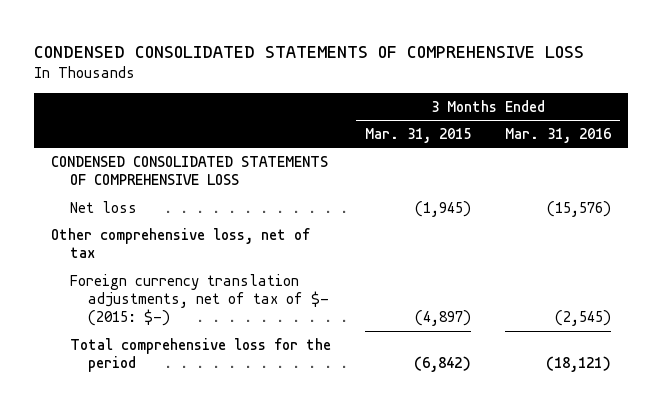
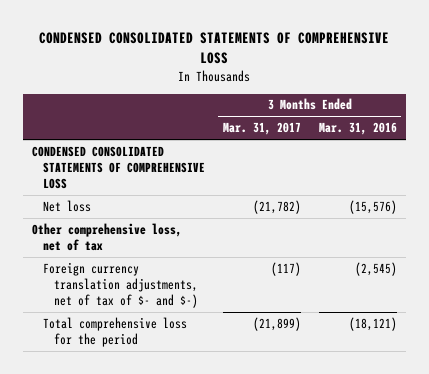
[364,128,471,144] Mar. 31, 2015 -> none
none -> [222,122,301,136] Mar. 31, 2017
[69,273,330,327] Foreign currency translation adjustments, net of tax of $- (2015: $-) -> [43,261,199,309] Foreign currency translation adjustments, net of tax of $- and $-)

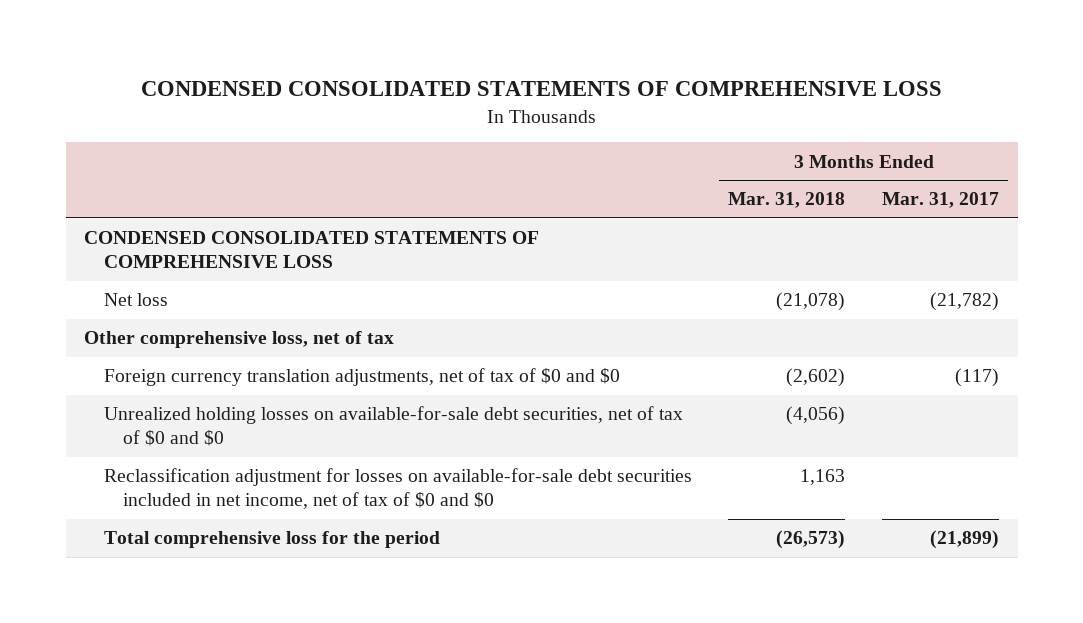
[318,122,397,136] Mar. 31, 2016 -> none
none -> [728,192,846,209] Mar. 31, 2018
[43,261,199,309] Foreign currency translation adjustments, net of tax of $- and $-) -> [103,368,620,387] Foreign currency translation adjustments, net of tax of $0 and $0
none -> [103,406,683,447] Unrealized holding losses on available-for-sale debt securities, net of tax of $0 and $0
none -> [103,468,692,510] Reclassification adjustment for losses on available-for-sale debt securities included in net income, net of tax of $0 and $0

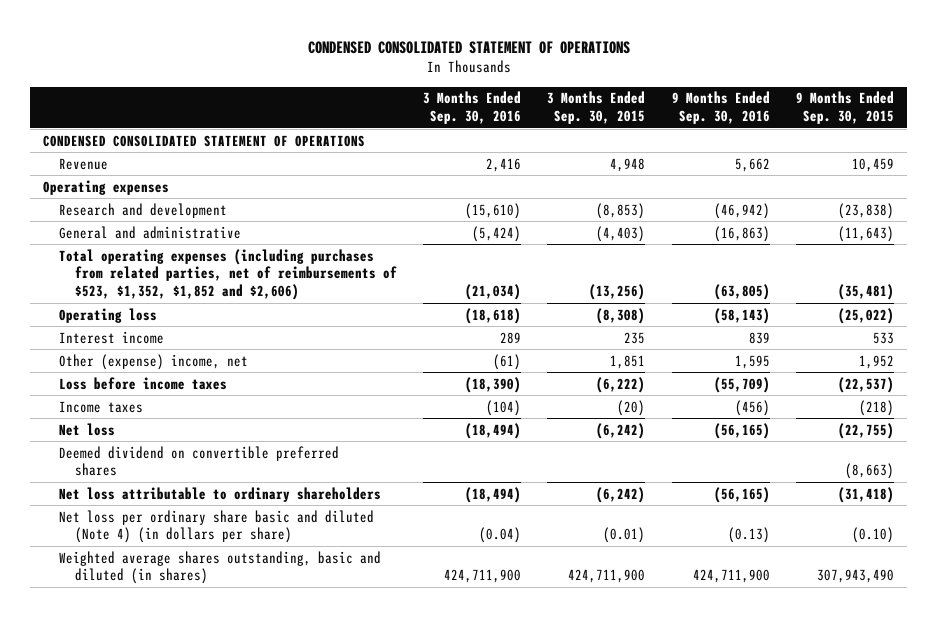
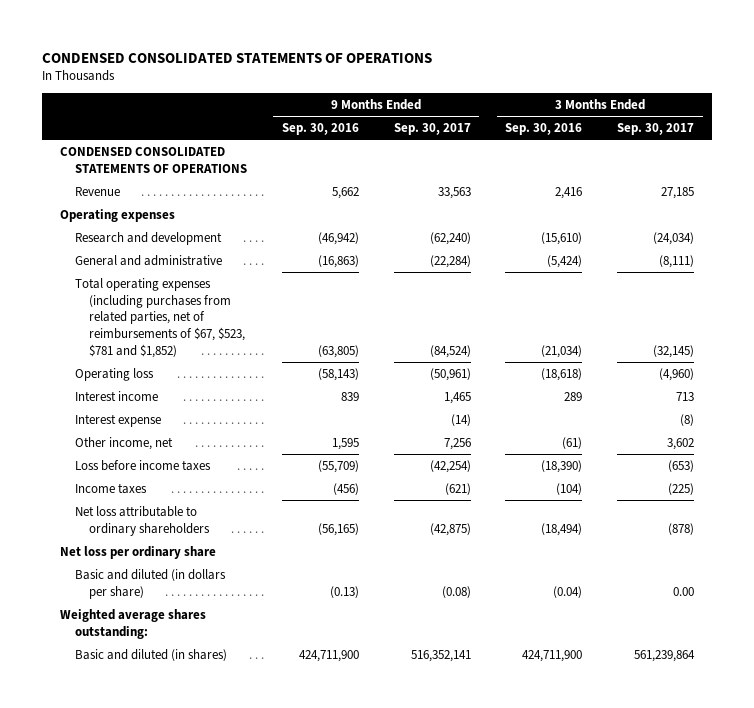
[307,40,630,54] CONDENSED CONSOLIDATED STATEMENT OF OPERATIONS -> [42,52,433,63] CONDENSED CONSOLIDATED STATEMENTS OF OPERATIONS
[547,91,646,125] 3 Months Ended Sep. 30, 2015 -> none
[795,91,894,125] 9 Months Ended Sep. 30, 2015 -> none
none -> [393,123,471,136] Sep. 30, 2017
none -> [617,123,695,136] Sep. 30, 2017
[43,134,366,147] CONDENSED CONSOLIDATED STATEMENT OF OPERATIONS -> [59,146,247,173] CONDENSED CONSOLIDATED STATEMENTS OF OPERATIONS
[58,248,397,301] Total operating expenses (including purchases from related parties, net of reimbursements of $523, $1,352, $1,852 and $2,606) -> [74,277,246,358] Total operating expenses (including purchases from related parties, net of reimbursements of $67, $523, $781 and $1,852)
none -> [74,413,161,427] Interest expense
[58,353,248,370] Other (expense) income, net -> [74,436,173,450] Other income, net
[58,422,115,436] Net loss -> none
[58,445,339,477] Deemed dividend on convertible preferred shares -> none
none -> [59,545,216,559] Net loss per ordinary share
[58,509,374,544] Net loss per ordinary share basic and diluted (Note 4) (in dollars per share) -> [74,568,226,599] Basic and diluted (in dollars per share)
none -> [59,608,206,639] Weighted average shares outstanding:
[58,550,381,585] Weighted average shares outstanding, basic and diluted (in shares) -> [74,648,227,661] Basic and diluted (in shares)

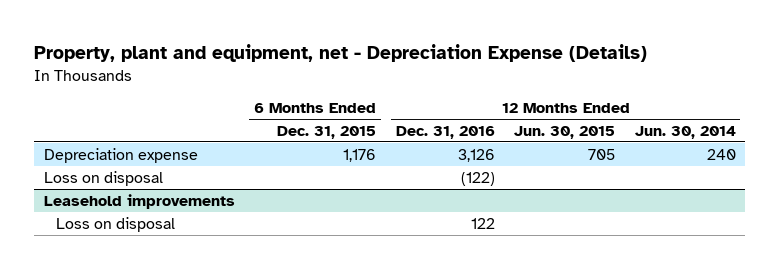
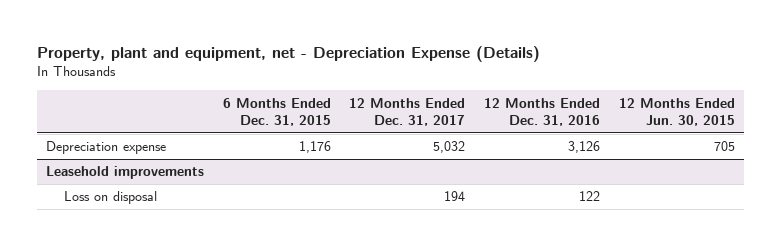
[634,125,736,139] Jun. 30, 2014 -> none
none -> [349,97,466,127] 12 Months Ended Dec. 31, 2017
[43,170,163,186] Loss on disposal -> none

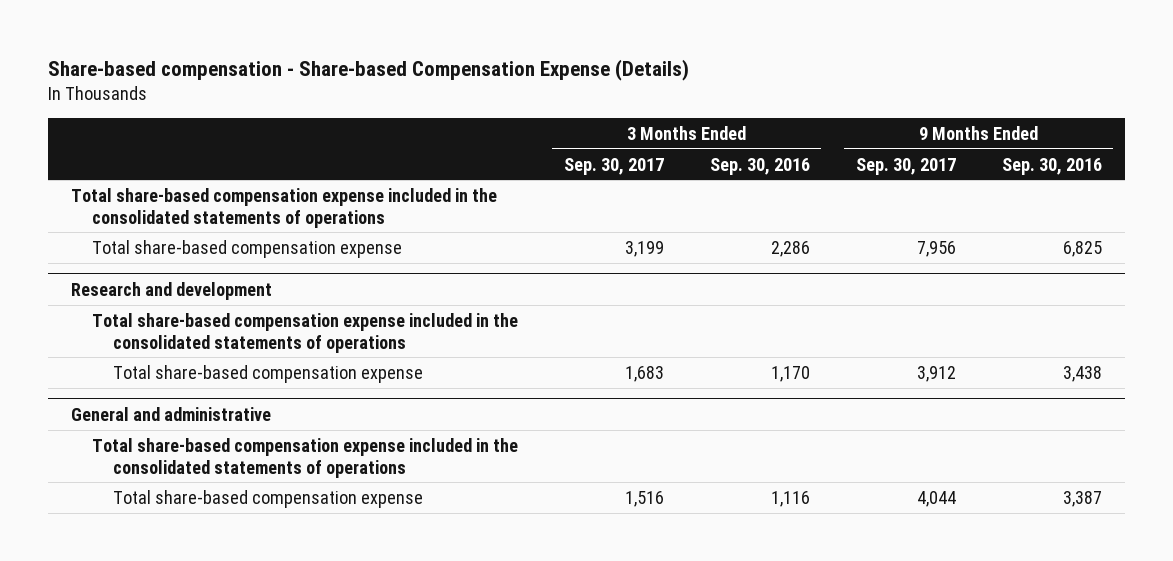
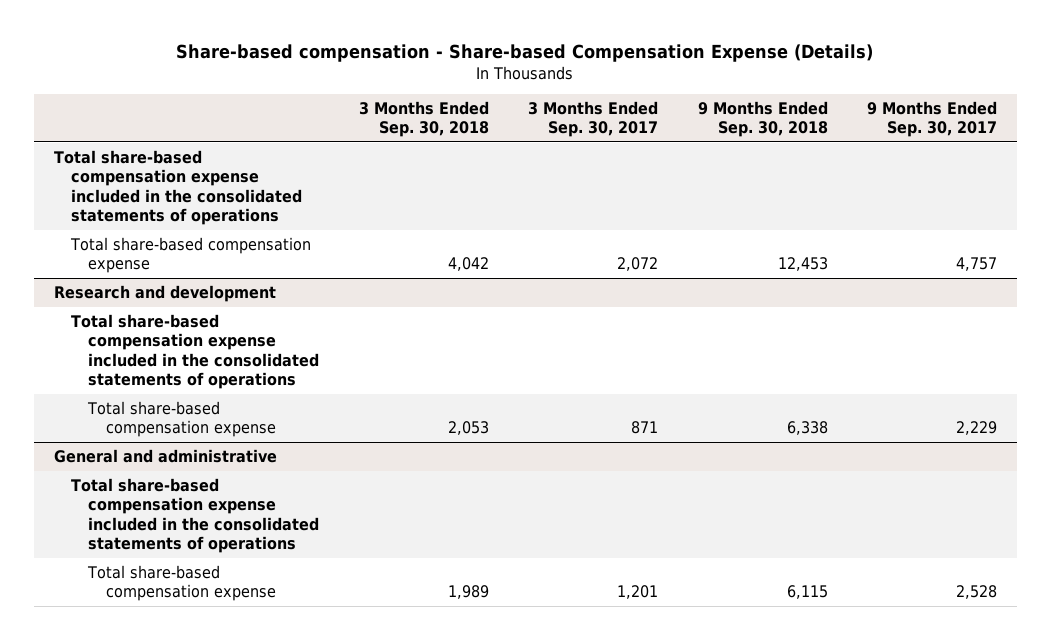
[709,157,810,175] Sep. 30, 2016 -> none
[1001,157,1102,175] Sep. 30, 2016 -> none
none -> [358,100,489,138] 3 Months Ended Sep. 30, 2018
none -> [697,100,828,138] 9 Months Ended Sep. 30, 2018
[624,240,664,257] 3,199 -> [617,257,659,272] 2,072
[916,240,956,257] 7,956 -> [956,257,998,272] 4,757
[624,365,664,382] 1,683 -> [631,421,659,435] 871
[916,365,956,382] 3,912 -> [956,421,998,436] 2,229
[624,490,664,507] 1,516 -> [617,585,659,600] 1,201
[916,490,956,507] 4,044 -> [956,585,998,600] 2,528

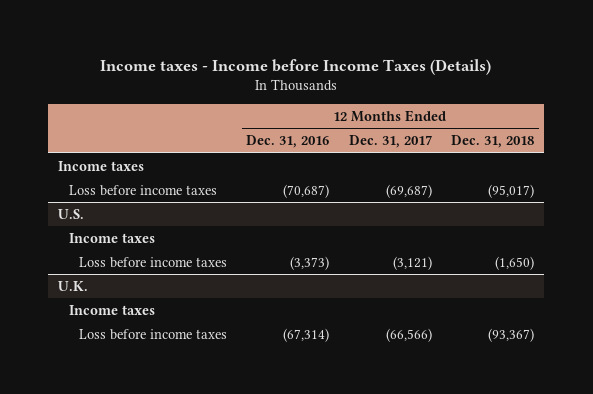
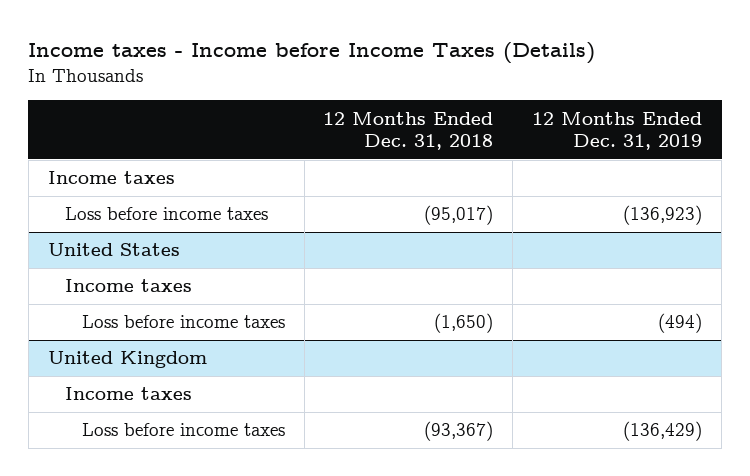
[246,135,330,149] Dec. 31, 2016 -> none
[348,135,432,149] Dec. 31, 2017 -> none
none -> [532,111,703,151] 12 Months Ended Dec. 31, 2019
[58,208,85,219] U.S. -> [47,243,180,257] United States
[58,280,89,291] U.K. -> [47,351,207,369] United Kingdom

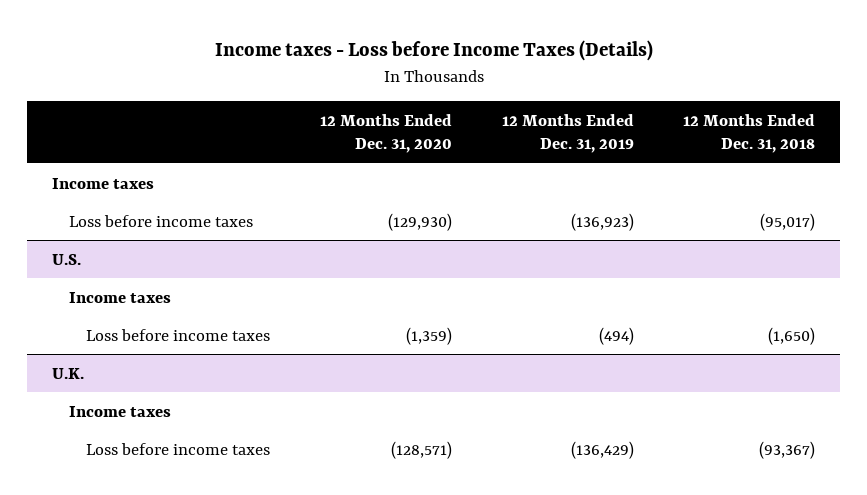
[28,41,596,64] Income taxes - Income before Income Taxes (Details) -> [214,40,653,62] Income taxes - Loss before Income Taxes (Details)
none -> [319,113,452,153] 12 Months Ended Dec. 31, 2020
[47,243,180,257] United States -> [51,253,81,265] U.S.
[47,351,207,369] United Kingdom -> [51,367,84,379] U.K.

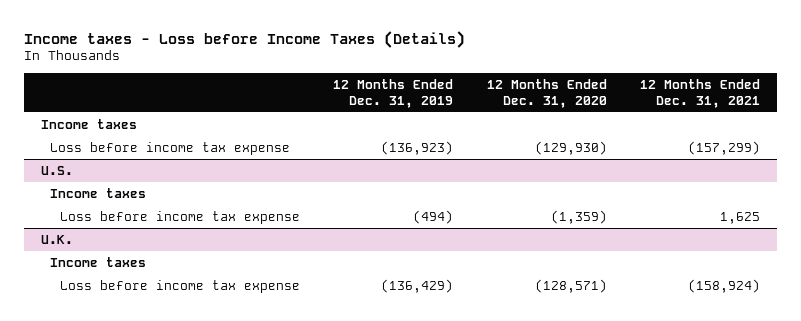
[683,113,816,153] 12 Months Ended Dec. 31, 2018 -> none
none -> [639,78,760,108] 12 Months Ended Dec. 31, 2021
[69,214,254,227] Loss before income taxes -> [50,141,291,155] Loss before income tax expense
[86,328,271,341] Loss before income taxes -> [59,210,300,224] Loss before income tax expense
[86,442,271,455] Loss before income taxes -> [59,279,300,293] Loss before income tax expense

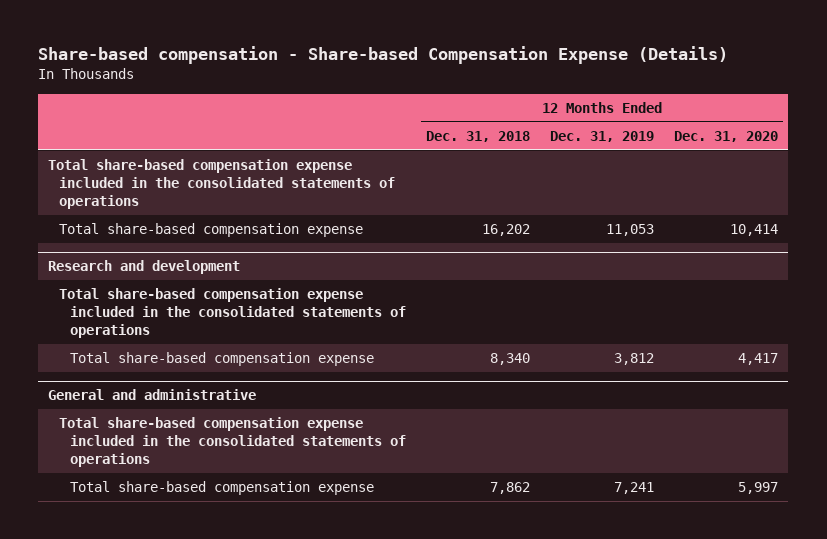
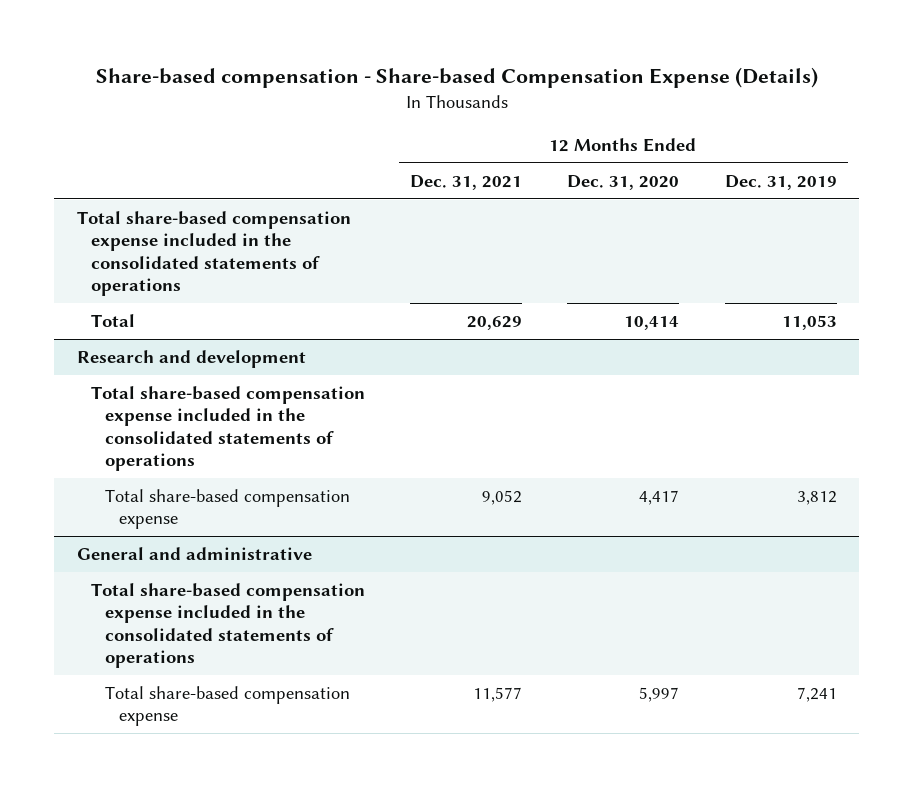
[425,130,530,142] Dec. 31, 2018 -> none
none -> [410,174,523,190] Dec. 31, 2021
[58,223,363,238] Total share-based compensation expense -> [90,314,135,328] Total

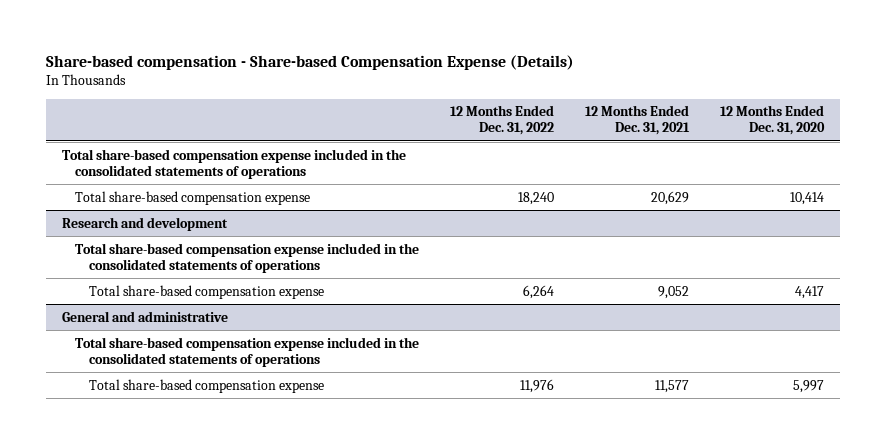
[724,174,837,190] Dec. 31, 2019 -> none
none -> [450,105,555,136] 12 Months Ended Dec. 31, 2022
[90,314,135,328] Total -> [75,190,311,205] Total share-based compensation expense

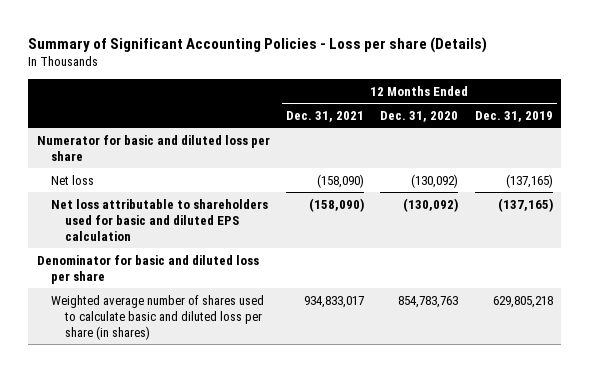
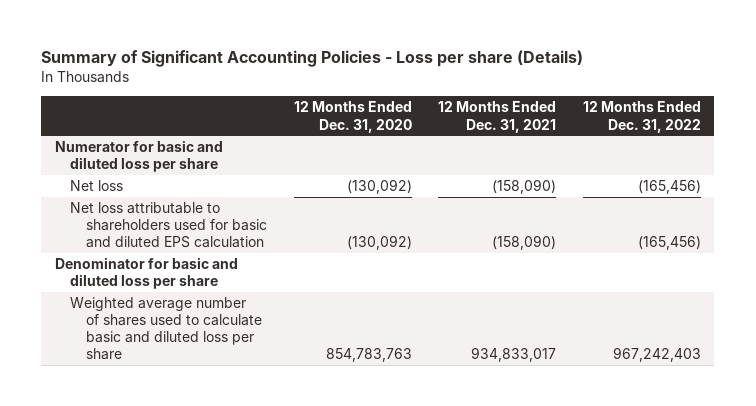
[474,111,553,123] Dec. 31, 2019 -> none
none -> [583,101,702,133] 12 Months Ended Dec. 31, 2022
[50,294,264,341] Weighted average number of shares used to calculate basic and diluted loss per share (in shares) -> [70,296,263,361] Weighted average number of shares used to calculate basic and diluted loss per share

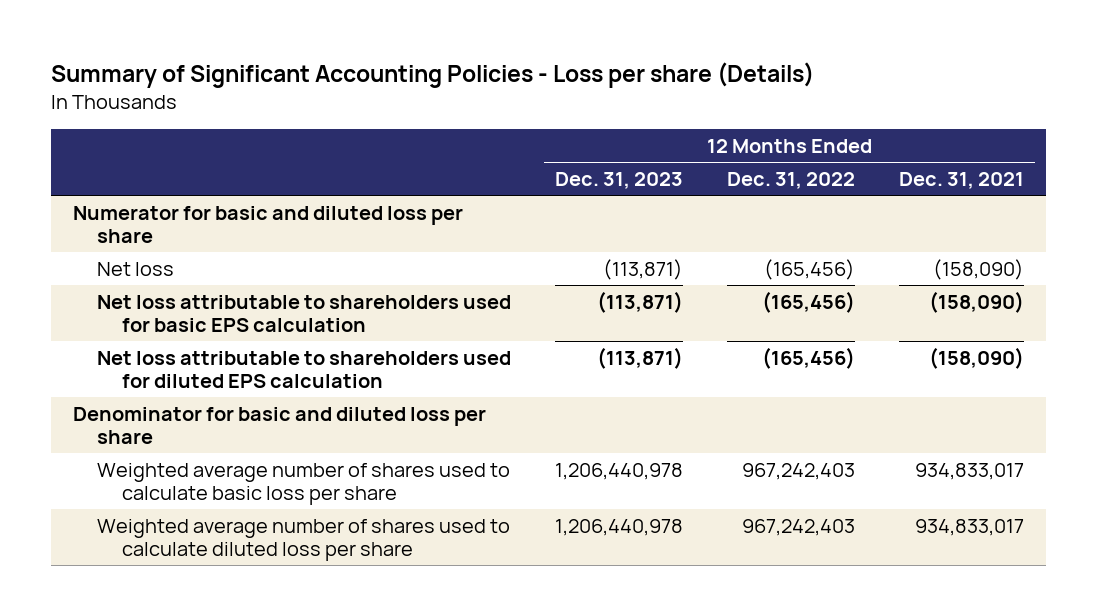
[293,101,412,133] 12 Months Ended Dec. 31, 2020 -> none
none -> [555,172,684,190] Dec. 31, 2023
[70,201,268,249] Net loss attributable to shareholders used for basic and diluted EPS calculation -> [97,294,512,333] Net loss attributable to shareholders used for basic EPS calculation
none -> [97,350,512,389] Net loss attributable to shareholders used for diluted EPS calculation
[70,296,263,361] Weighted average number of shares used to calculate basic and diluted loss per share -> [97,462,511,506] Weighted average number of shares used to calculate basic loss per share
none -> [97,518,511,562] Weighted average number of shares used to calculate diluted loss per share

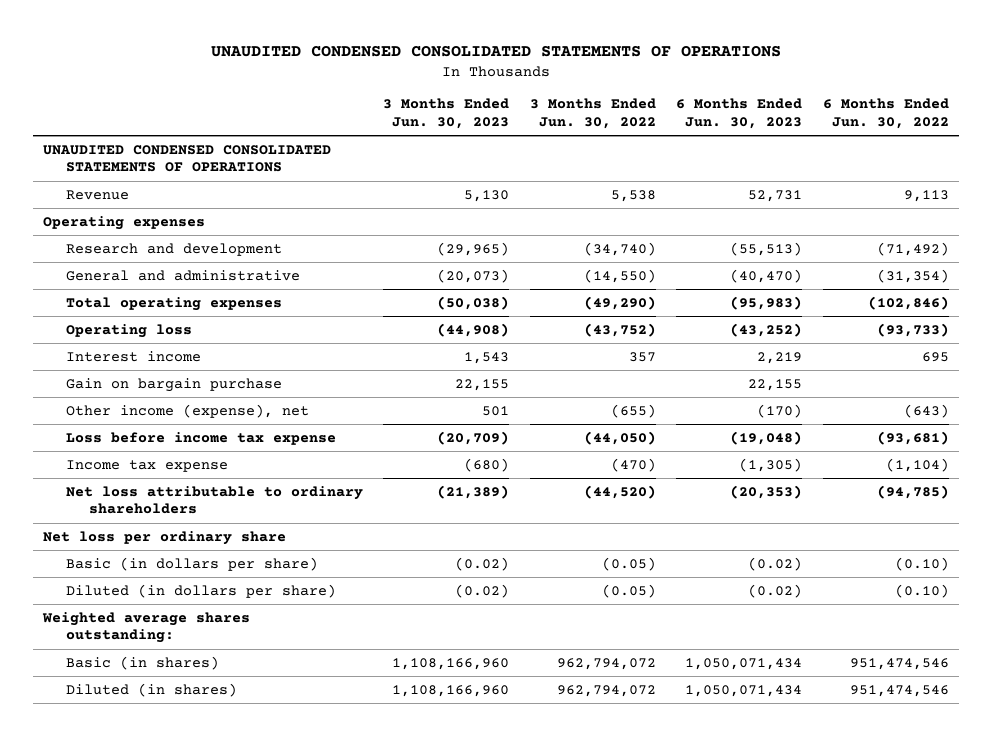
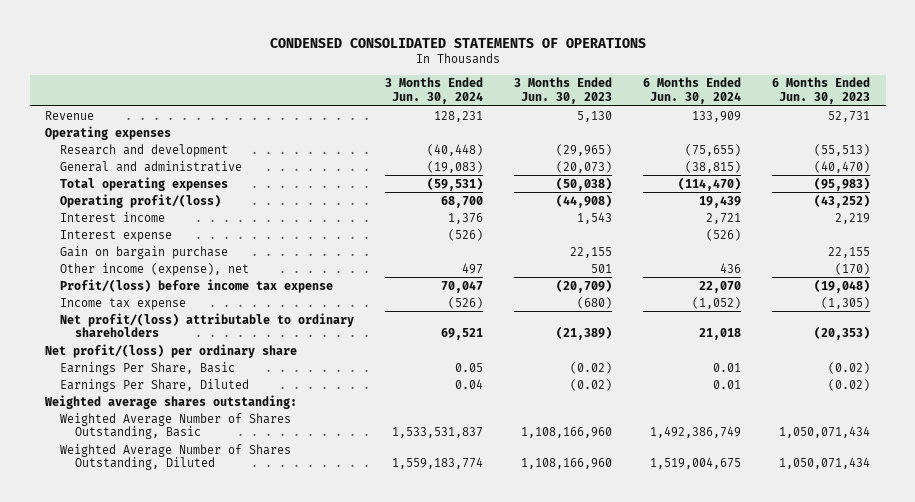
[210,44,781,57] UNAUDITED CONDENSED CONSOLIDATED STATEMENTS OF OPERATIONS -> [269,37,646,48] CONDENSED CONSOLIDATED STATEMENTS OF OPERATIONS
[529,98,656,129] 3 Months Ended Jun. 30, 2022 -> none
[822,98,949,129] 6 Months Ended Jun. 30, 2022 -> none
none -> [385,77,484,105] 3 Months Ended Jun. 30, 2024
none -> [643,77,742,105] 6 Months Ended Jun. 30, 2024
[42,144,331,173] UNAUDITED CONDENSED CONSOLIDATED STATEMENTS OF OPERATIONS -> none
[65,323,192,338] Operating loss -> [60,193,222,208] Operating profit/(loss)
none -> [60,229,173,242] Interest expense
[65,431,336,445] Loss before income tax expense -> [60,278,334,293] Profit/(loss) before income tax expense
[65,485,363,515] Net loss attributable to ordinary shareholders -> [60,312,355,338] Net profit/(loss) attributable to ordinary shareholders
[42,530,286,545] Net loss per ordinary share -> [45,343,298,358] Net profit/(loss) per ordinary share
[65,556,318,571] Basic (in dollars per share) -> [60,361,236,375] Earnings Per Share, Basic
[65,583,336,598] Diluted (in dollars per share) -> [60,378,250,392] Earnings Per Share, Diluted
[65,655,219,670] Basic (in shares) -> [60,412,292,440] Weighted Average Number of Shares Outstanding, Basic
[65,682,237,697] Diluted (in shares) -> [60,443,292,471] Weighted Average Number of Shares Outstanding, Diluted

